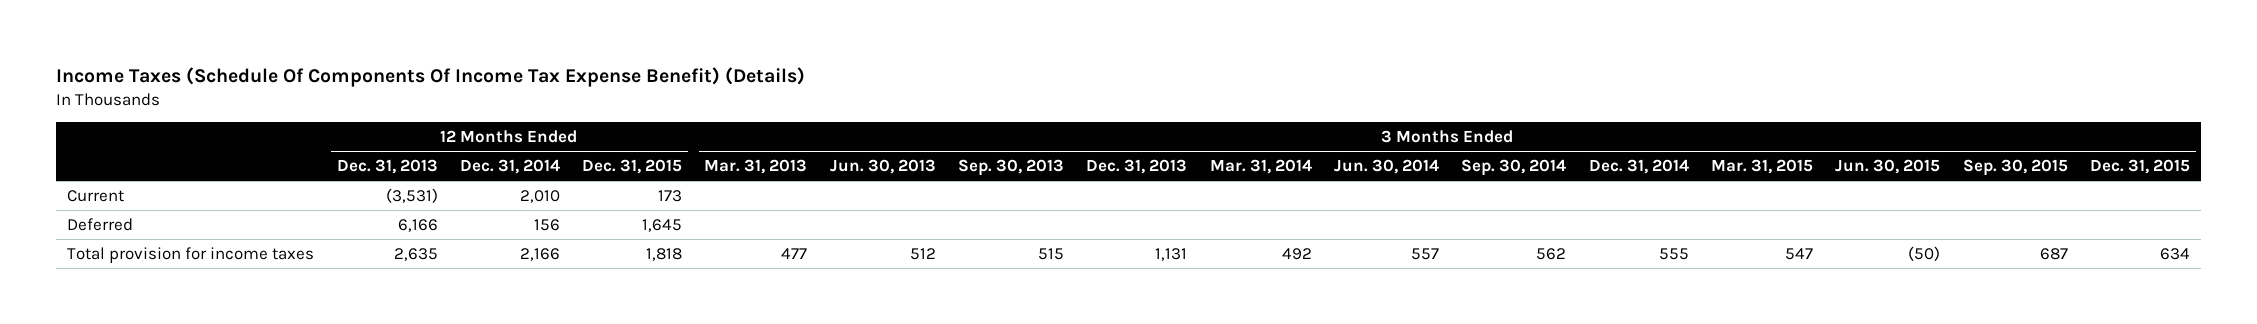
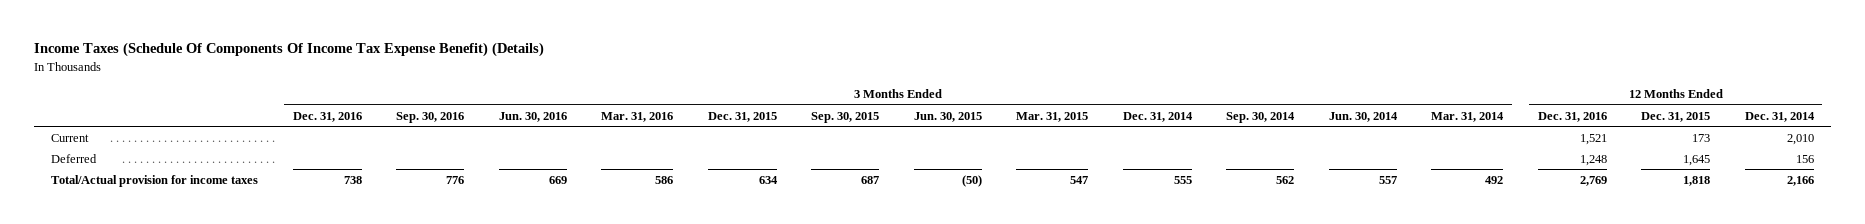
[336,159,438,175] Dec. 31, 2013 -> none
[704,159,808,175] Mar. 31, 2013 -> none
[829,159,936,175] Jun. 30, 2013 -> none
[958,159,1065,177] Sep. 30, 2013 -> none
[1086,159,1188,175] Dec. 31, 2013 -> none
none -> [292,111,362,122] Dec. 31, 2016
none -> [396,111,465,123] Sep. 30, 2016
none -> [498,111,567,122] Jun. 30, 2016
none -> [601,111,674,122] Mar. 31, 2016
none -> [1537,111,1607,122] Dec. 31, 2016
[67,247,315,264] Total provision for income taxes -> [51,174,259,187] Total/Actual provision for income taxes

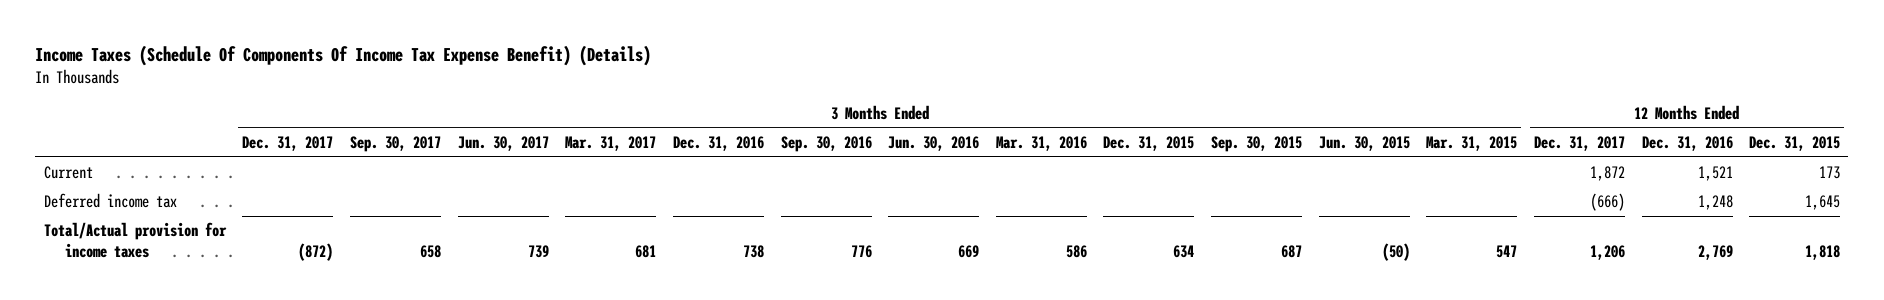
[1122,111,1193,122] Dec. 31, 2014 -> none
[1226,111,1296,123] Sep. 30, 2014 -> none
[1328,111,1398,122] Jun. 30, 2014 -> none
[1431,111,1505,122] Mar. 31, 2014 -> none
[1744,111,1815,122] Dec. 31, 2014 -> none
none -> [242,136,334,152] Dec. 31, 2017
none -> [350,136,442,153] Sep. 30, 2017
none -> [457,136,549,152] Jun. 30, 2017
none -> [565,136,657,152] Mar. 31, 2017
none -> [1533,136,1625,152] Dec. 31, 2017
[51,153,98,163] Deferred -> [43,193,177,209] Deferred income tax

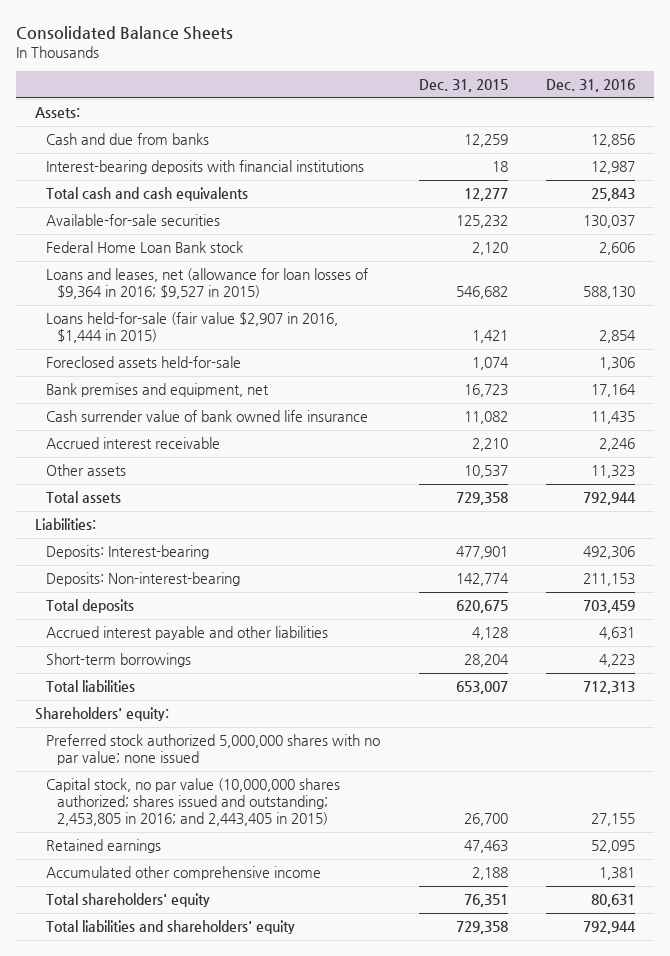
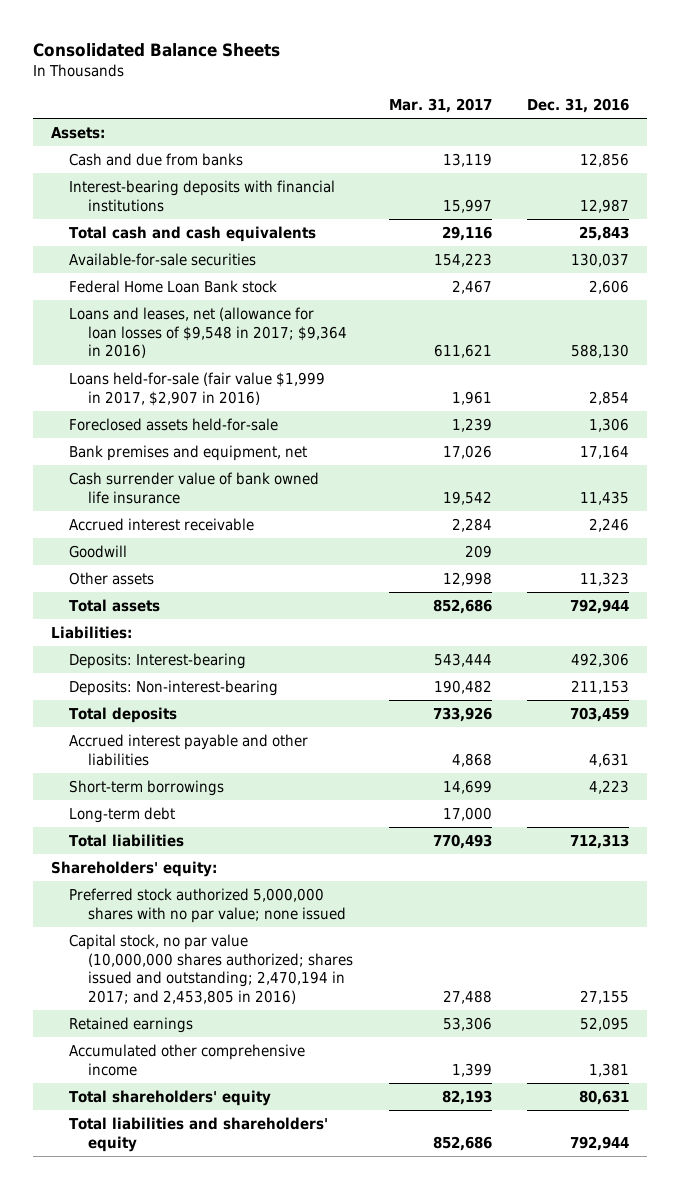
[418,79,508,93] Dec. 31, 2015 -> none
none -> [388,98,492,114] Mar. 31, 2017
[46,268,369,300] Loans and leases, net (allowance for loan losses of $9,364 in 2016; $9,527 in 2015) -> [69,307,348,359] Loans and leases, net (allowance for loan losses of $9,548 in 2017; $9,364 in 2016)
[46,312,339,344] Loans held-for-sale (fair value $2,907 in 2016, $1,444 in 2015) -> [69,372,326,406] Loans held-for-sale (fair value $1,999 in 2017, $2,907 in 2016)
none -> [69,545,128,559] Goodwill
none -> [69,807,176,824] Long-term debt
[46,778,341,827] Capital stock, no par value (10,000,000 shares authorized; shares issued and outstanding; 2,453,805 in 2016; and 2,443,405 in 2015) -> [69,934,354,1005] Capital stock, no par value (10,000,000 shares authorized; shares issued and outstanding; 2,470,194 in 2017; and 2,453,805 in 2016)

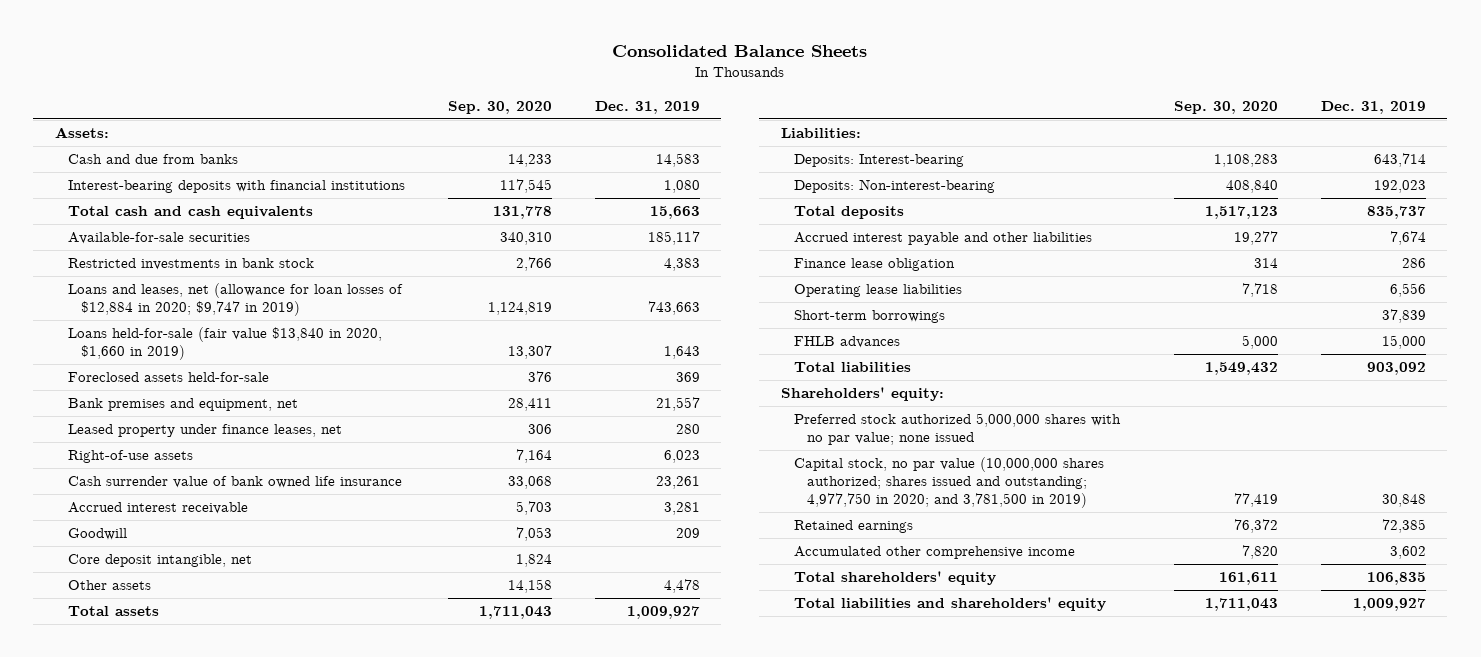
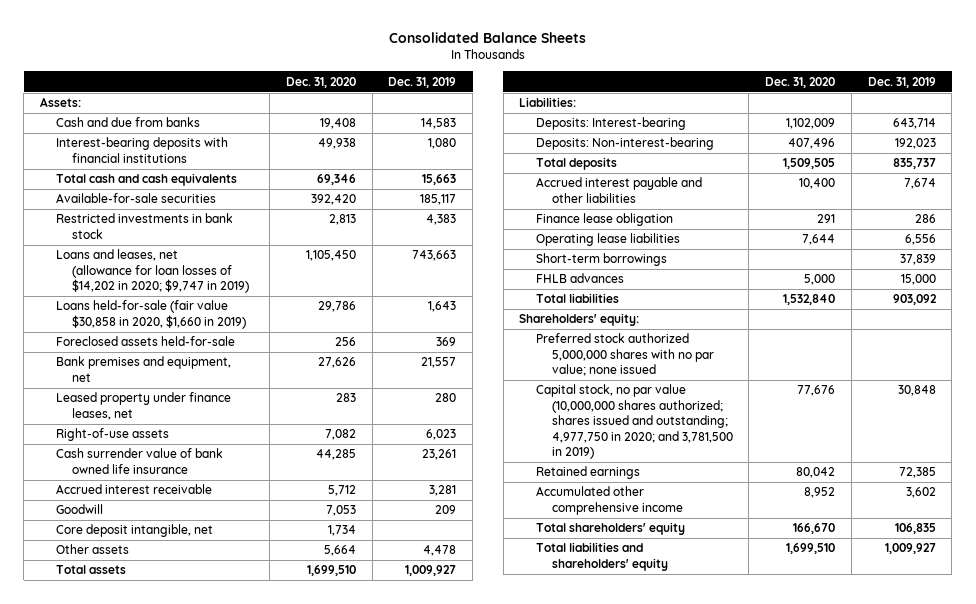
[447,100,552,114] Sep. 30, 2020 -> none
none -> [285,76,356,88] Dec. 31, 2020
[68,283,404,317] Loans and leases, net (allowance for loan losses of $12,884 in 2020; $9,747 in 2019) -> [56,249,250,294] Loans and leases, net (allowance for loan losses of $14,202 in 2020; $9,747 in 2019)
[68,327,383,361] Loans held-for-sale (fair value $13,840 in 2020, $1,660 in 2019) -> [56,300,247,329] Loans held-for-sale (fair value $30,858 in 2020, $1,660 in 2019)

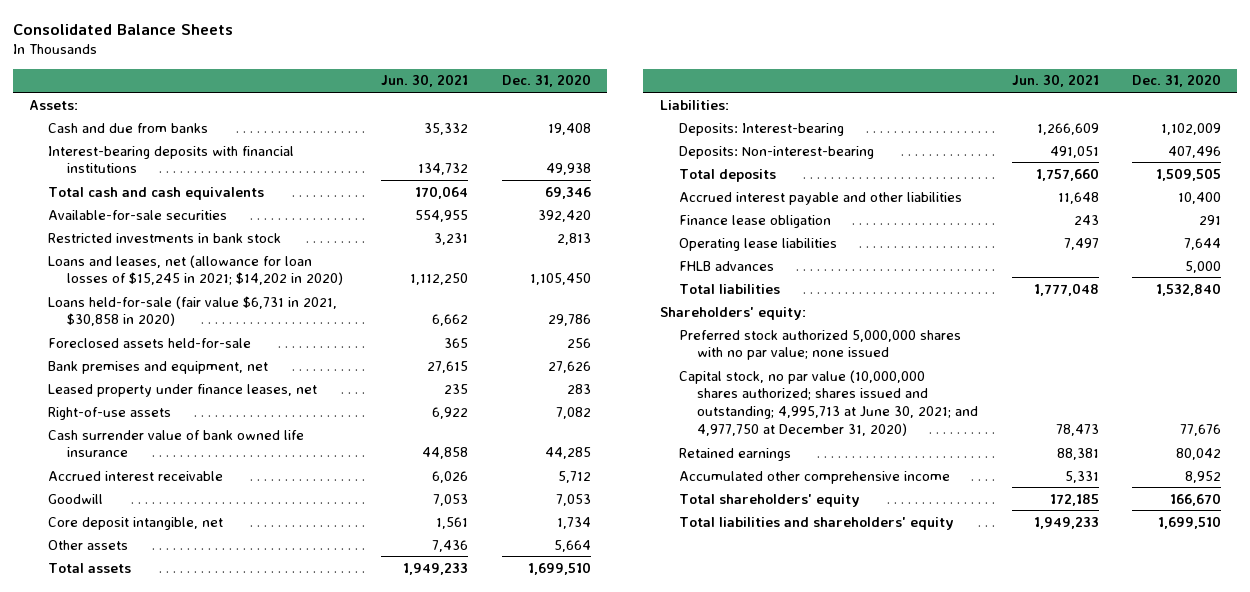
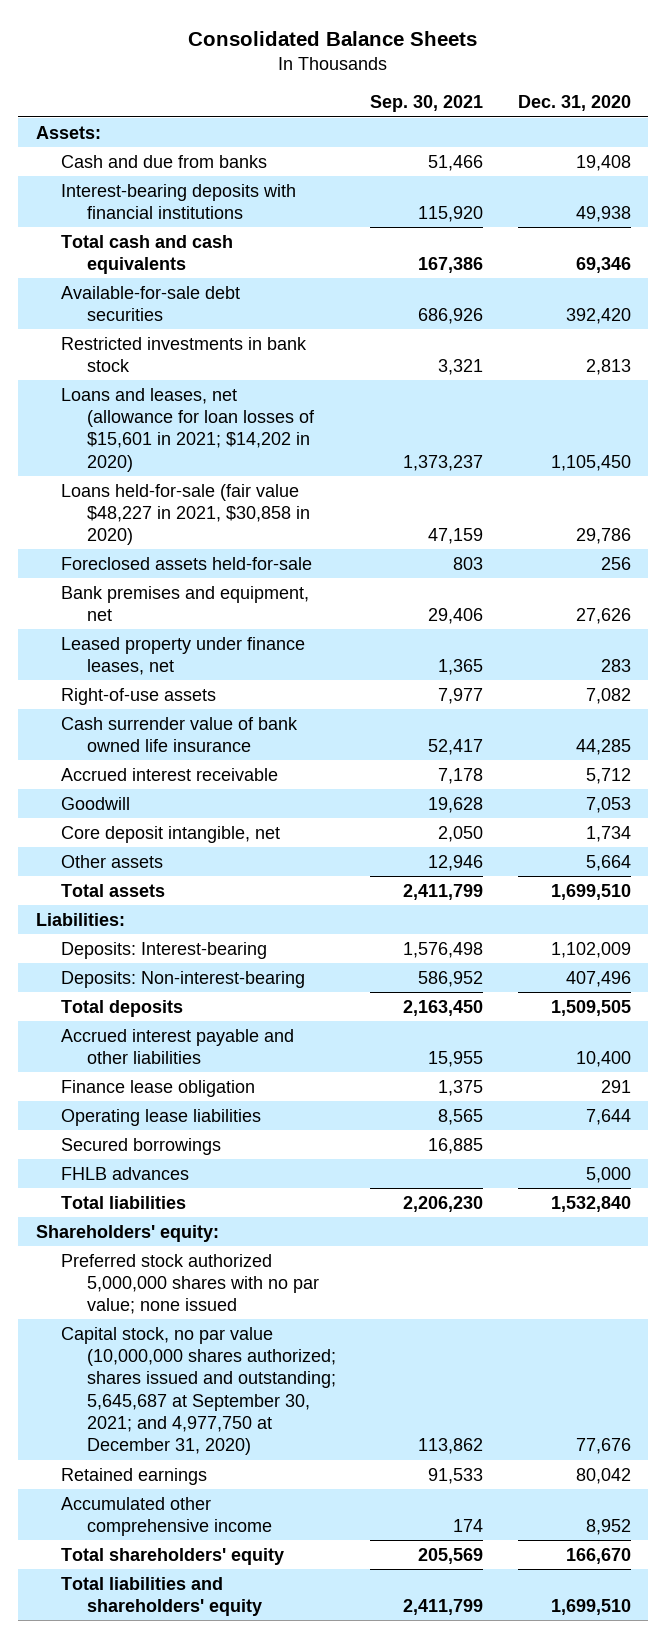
[381,74,469,88] Jun. 30, 2021 -> none
none -> [370,95,484,113] Sep. 30, 2021
[48,209,228,220] Available-for-sale securities -> [61,285,241,321] Available-for-sale debt securities
[48,254,344,286] Loans and leases, net (allowance for loan losses of $15,245 in 2021; $14,202 in 2020) -> [61,387,315,472] Loans and leases, net (allowance for loan losses of $15,601 in 2021; $14,202 in 2020)
[48,295,338,327] Loans held-for-sale (fair value $6,731 in 2021, $30,858 in 2020) -> [61,483,310,546] Loans held-for-sale (fair value $48,227 in 2021, $30,858 in 2020)
none -> [61,1137,222,1155] Secured borrowings
[678,369,979,437] Capital stock, no par value (10,000,000 shares authorized; shares issued and outstanding; 4,995,713 at June 30, 2021; and 4,977,750 at December 31, 2020) -> [61,1326,336,1456] Capital stock, no par value (10,000,000 shares authorized; shares issued and outstanding; 5,645,687 at September 30, 2021; and 4,977,750 at December 31, 2020)

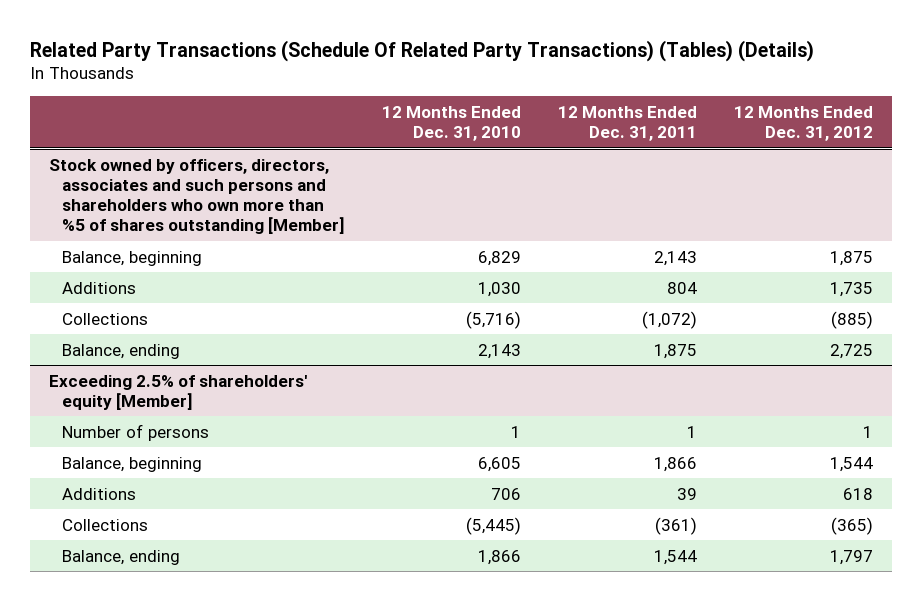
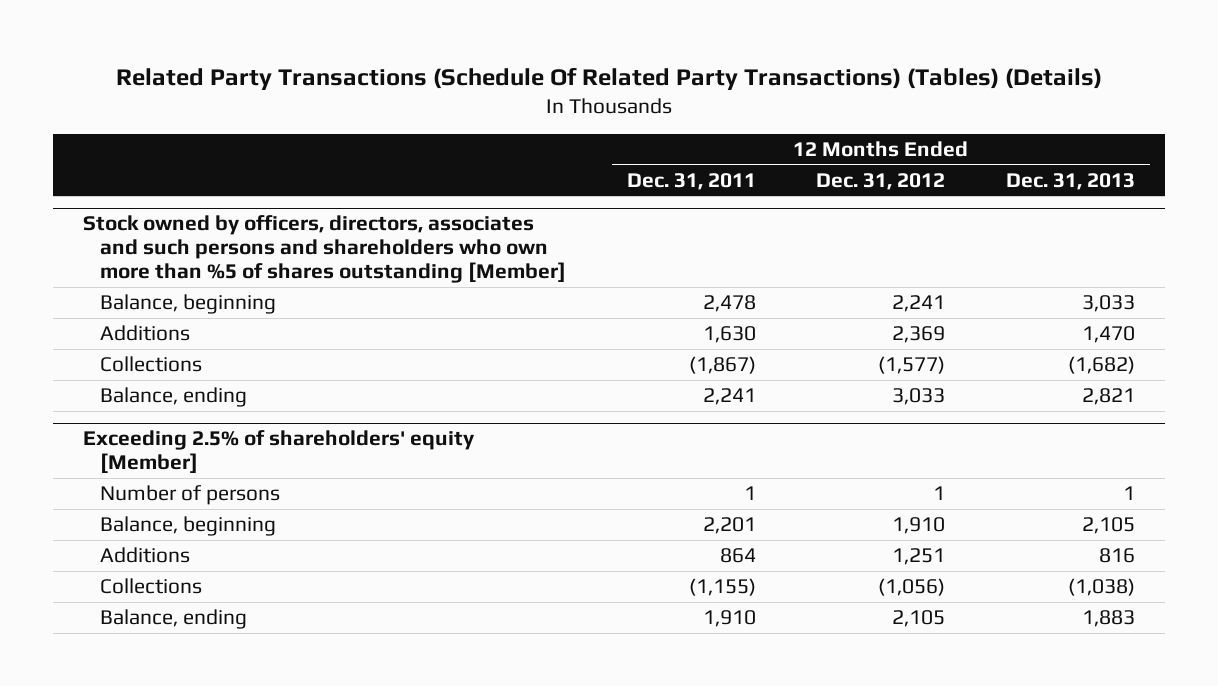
[382,105,522,142] 12 Months Ended Dec. 31, 2010 -> none
none -> [1005,172,1135,190] Dec. 31, 2013
[654,250,698,266] 2,143 -> [702,295,756,313] 2,478
[830,250,874,266] 1,875 -> [892,295,946,313] 2,241
[667,281,698,294] 804 -> [702,326,756,344] 1,630
[830,281,874,297] 1,735 -> [892,326,946,344] 2,369
[642,310,698,329] (1,072) -> [688,356,756,375] (1,867)
[831,310,874,329] (885) -> [878,356,946,375] (1,577)
[654,343,698,359] 1,875 -> [702,388,756,406] 2,241
[830,343,874,359] 2,725 -> [892,388,946,406] 3,033
[654,456,698,472] 1,866 -> [702,517,756,535] 2,201
[830,456,874,472] 1,544 -> [892,517,946,535] 1,910
[677,487,698,500] 39 -> [719,548,756,564] 864
[843,487,874,500] 618 -> [892,548,946,566] 1,251
[655,516,698,535] (361) -> [688,578,756,597] (1,155)
[831,516,874,535] (365) -> [878,578,946,597] (1,056)
[654,549,698,565] 1,544 -> [702,610,756,628] 1,910
[830,549,874,565] 1,797 -> [892,610,946,628] 2,105

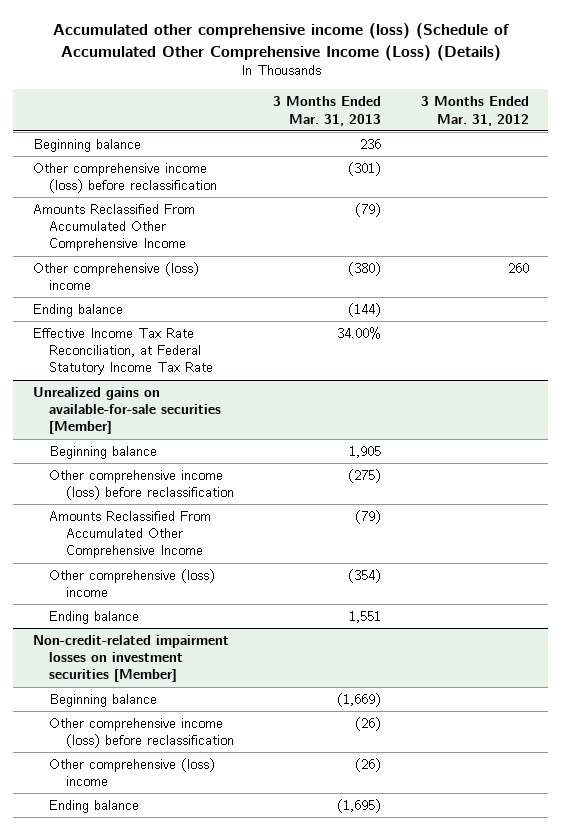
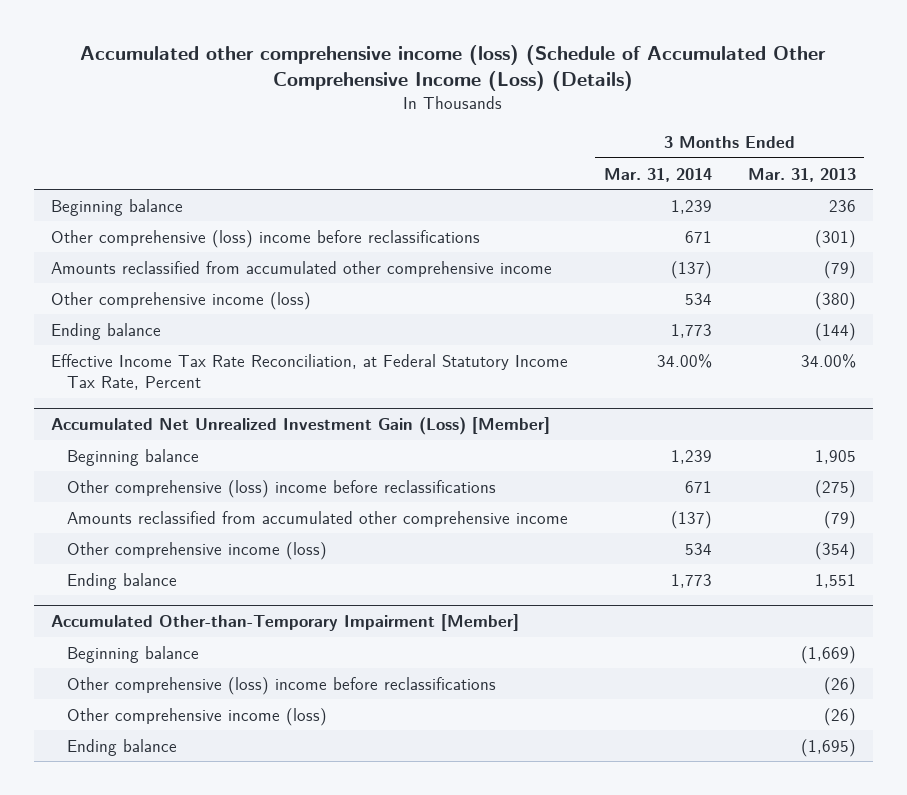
[420,96,529,126] 3 Months Ended Mar. 31, 2012 -> none
none -> [603,167,712,182] Mar. 31, 2014
[32,162,218,194] Other comprehensive income (loss) before reclassification -> [51,229,481,248] Other comprehensive (loss) income before reclassifications
[32,203,195,252] Amounts Reclassified From Accumulated Other Comprehensive Income -> [51,260,553,277] Amounts reclassified from accumulated other comprehensive income
[32,261,199,291] Other comprehensive (loss) income -> [51,291,312,310] Other comprehensive income (loss)
[32,386,222,435] Unrealized gains on available-for-sale securities [Member] -> none
[32,327,214,376] Effective Income Tax Rate Reconciliation, at Federal Statutory Income Tax Rate -> [51,353,569,390] Effective Income Tax Rate Reconciliation, at Federal Statutory Income Tax Rate, Percent
none -> [51,417,551,436] Accumulated Net Unrealized Investment Gain (Loss) [Member]
[49,469,234,501] Other comprehensive income (loss) before reclassification -> [67,479,497,498] Other comprehensive (loss) income before reclassifications
[49,510,212,559] Amounts Reclassified From Accumulated Other Comprehensive Income -> [67,510,569,527] Amounts reclassified from accumulated other comprehensive income
[49,568,216,598] Other comprehensive (loss) income -> [67,541,328,560] Other comprehensive income (loss)
[32,634,229,683] Non-credit-related impairment losses on investment securities [Member] -> none
none -> [51,614,520,632] Accumulated Other-than-Temporary Impairment [Member]
[49,717,234,749] Other comprehensive income (loss) before reclassification -> [67,676,497,695] Other comprehensive (loss) income before reclassifications
[49,757,216,787] Other comprehensive (loss) income -> [67,707,328,726] Other comprehensive income (loss)

